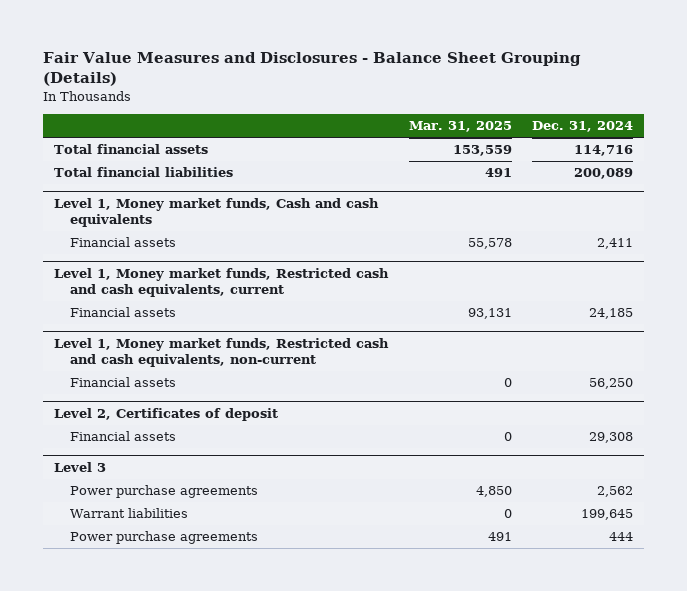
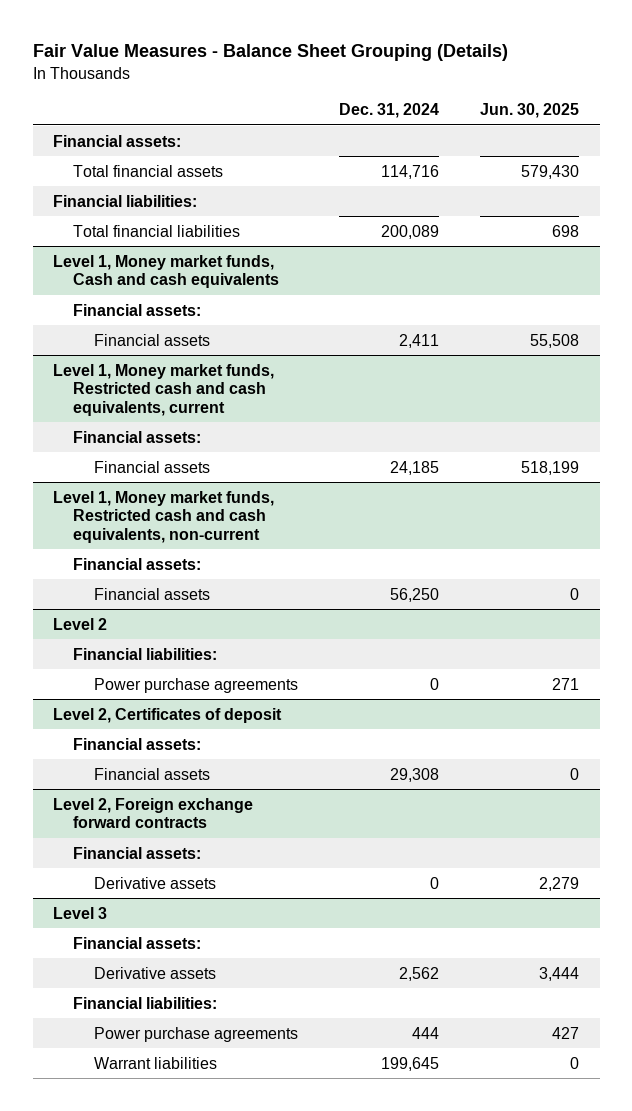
[43,52,582,87] Fair Value Measures and Disclosures - Balance Sheet Grouping (Details) -> [32,44,508,62] Fair Value Measures - Balance Sheet Grouping (Details)
[408,121,512,133] Mar. 31, 2025 -> none
none -> [480,103,580,119] Jun. 30, 2025
none -> [53,134,182,147] Financial assets:
none -> [53,194,198,207] Financial liabilities:
none -> [73,303,202,316] Financial assets:
none -> [73,430,202,443] Financial assets:
none -> [73,557,202,570] Financial assets:
none -> [53,617,108,630] Level 2
none -> [73,647,218,660] Financial liabilities:
none -> [93,677,298,693] Power purchase agreements
none -> [73,737,202,750] Financial assets:
none -> [53,797,254,829] Level 2, Foreign exchange forward contracts
none -> [73,846,202,859] Financial assets:
none -> [93,876,216,889] Derivative assets
none -> [73,936,202,949] Financial assets:
[70,485,259,499] Power purchase agreements -> [93,966,216,979] Derivative assets
none -> [73,996,218,1009] Financial liabilities:
[70,508,189,519] Warrant liabilities -> [93,1056,217,1069] Warrant liabilities

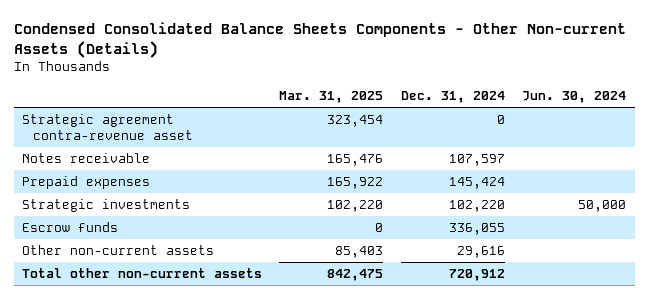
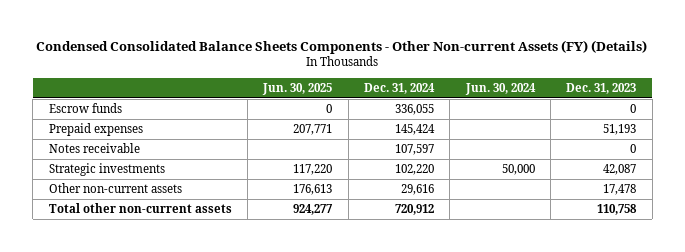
[13,21,626,58] Condensed Consolidated Balance Sheets Components - Other Non-current Assets (Details) -> [36,39,648,54] Condensed Consolidated Balance Sheets Components - Other Non-current Assets (FY) (Details)
[279,91,384,104] Mar. 31, 2025 -> none
none -> [262,82,333,95] Jun. 30, 2025
none -> [566,82,637,94] Dec. 31, 2023
[22,114,193,141] Strategic agreement contra-revenue asset -> none
[22,222,119,233] Escrow funds -> [48,103,122,114] Escrow funds
[22,153,151,164] Notes receivable -> [48,143,140,154] Notes receivable

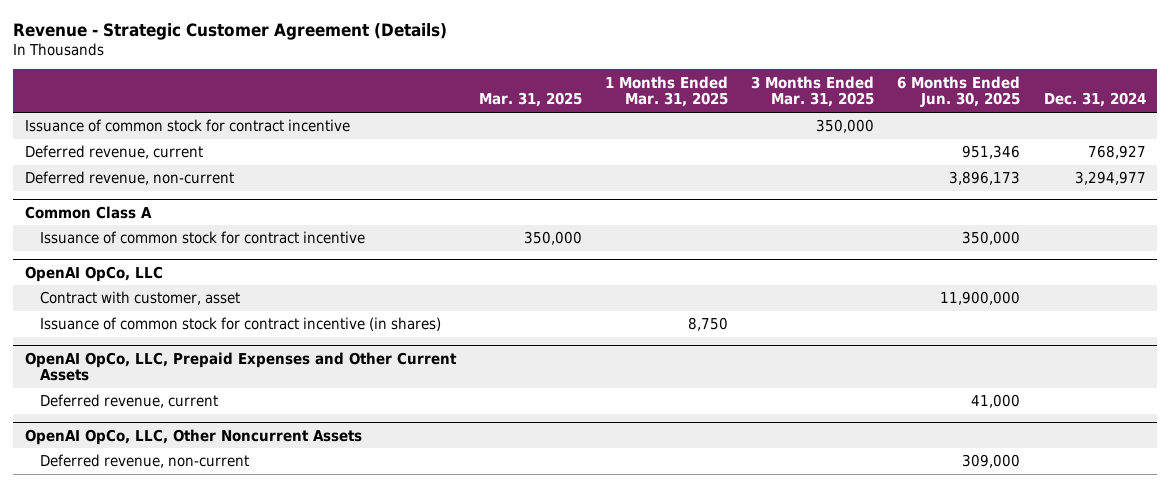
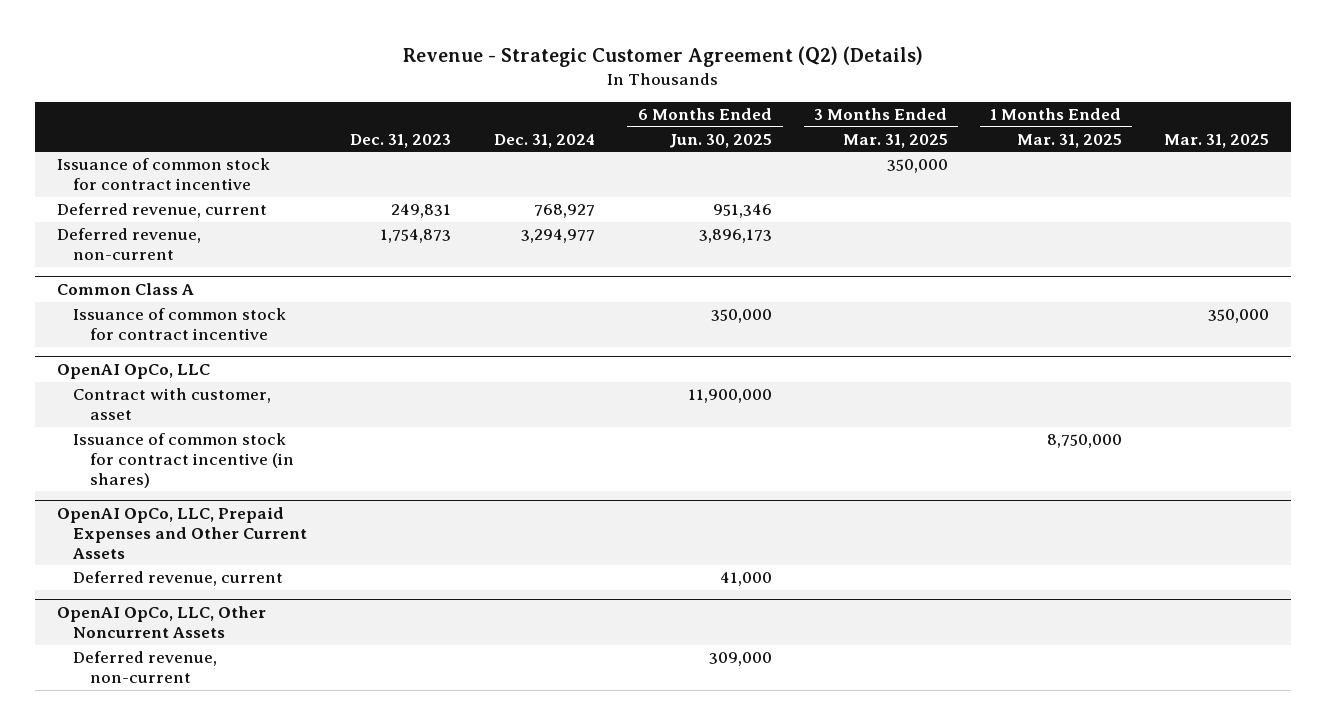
[13,22,448,40] Revenue - Strategic Customer Agreement (Details) -> [403,45,924,67] Revenue - Strategic Customer Agreement (Q2) (Details)
none -> [350,133,452,148] Dec. 31, 2023
[688,317,729,332] 8,750 -> [1046,434,1122,449] 8,750,000

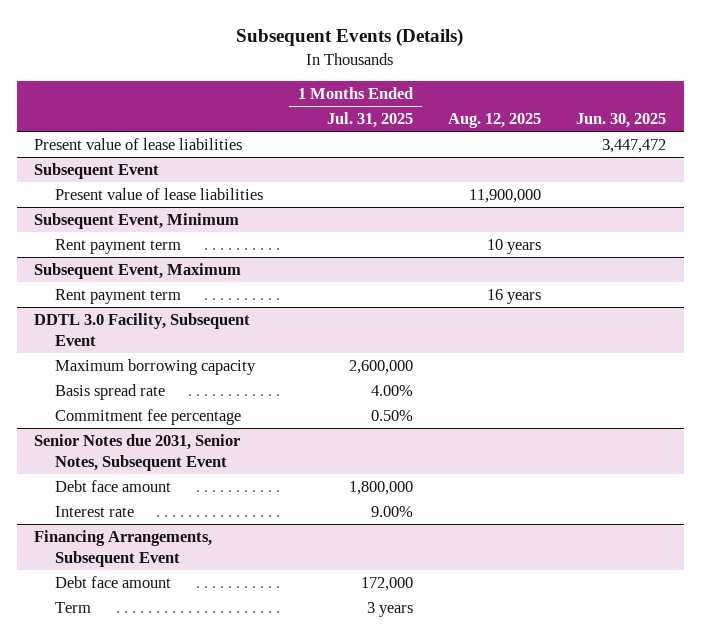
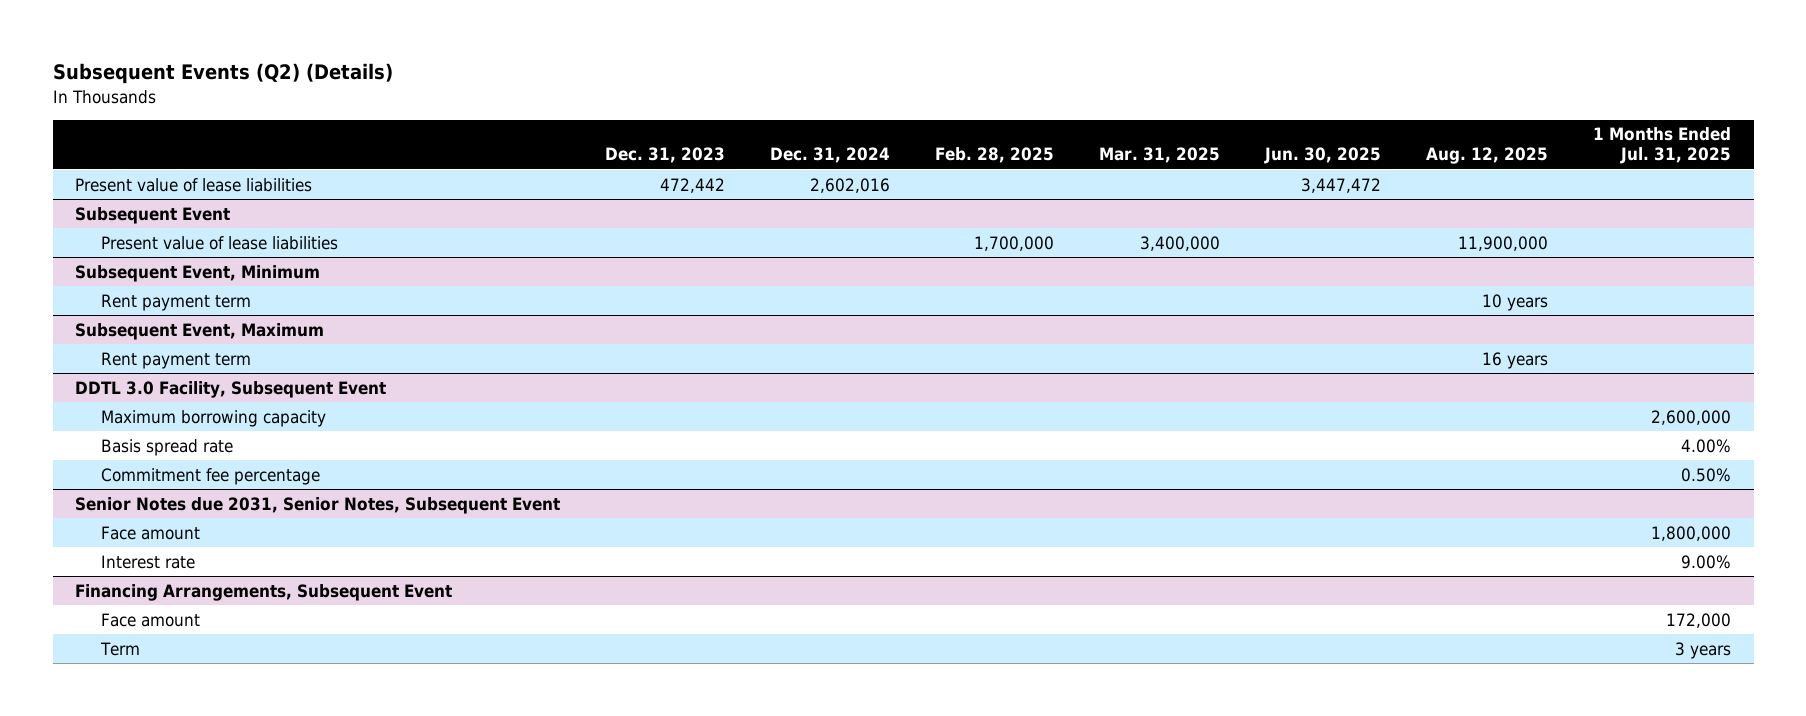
[236,28,464,48] Subsequent Events (Details) -> [52,63,393,85] Subsequent Events (Q2) (Details)
none -> [605,147,726,164] Dec. 31, 2023
none -> [770,147,891,164] Dec. 31, 2024
none -> [935,147,1055,164] Feb. 28, 2025
none -> [1099,147,1221,164] Mar. 31, 2025
[54,479,171,492] Debt face amount -> [101,525,201,540] Face amount
[54,575,171,588] Debt face amount -> [101,612,201,627] Face amount

